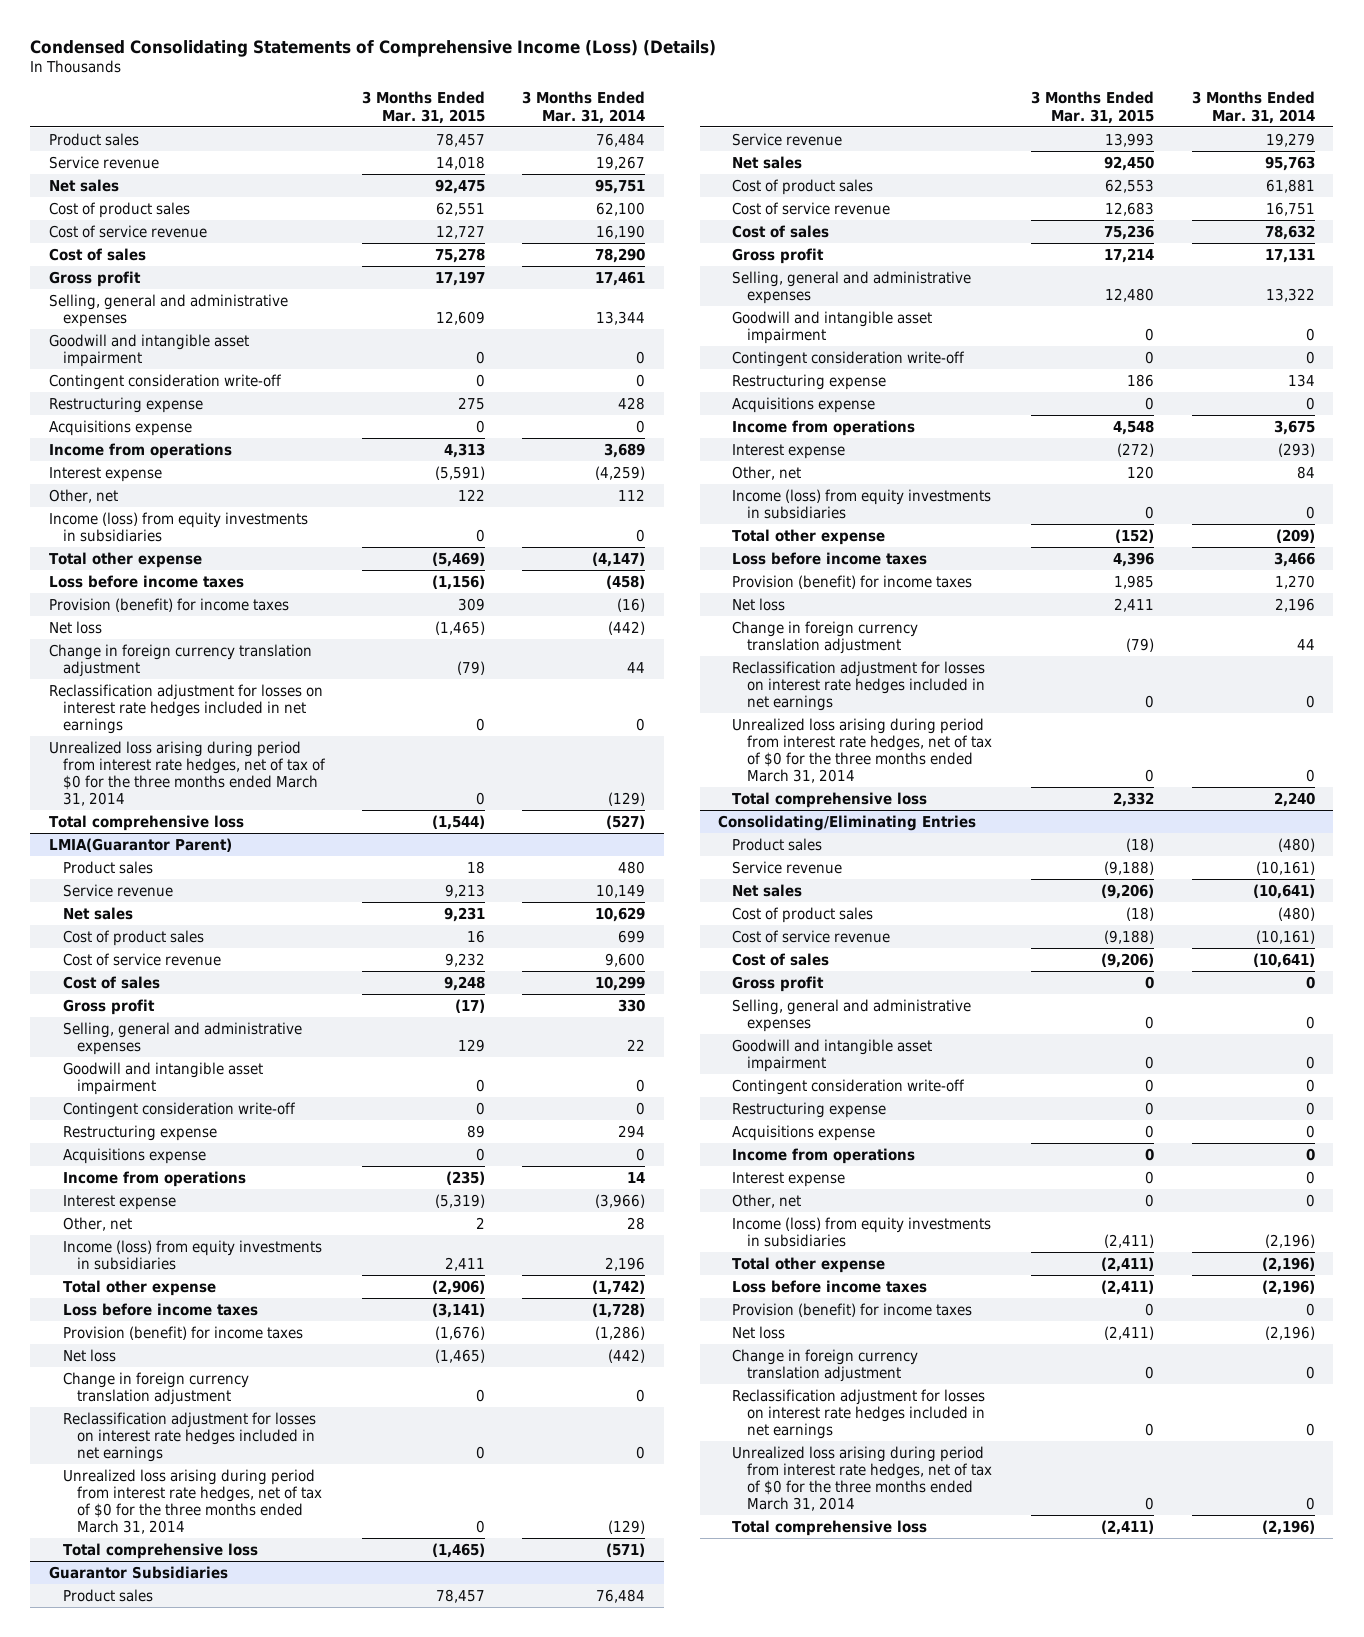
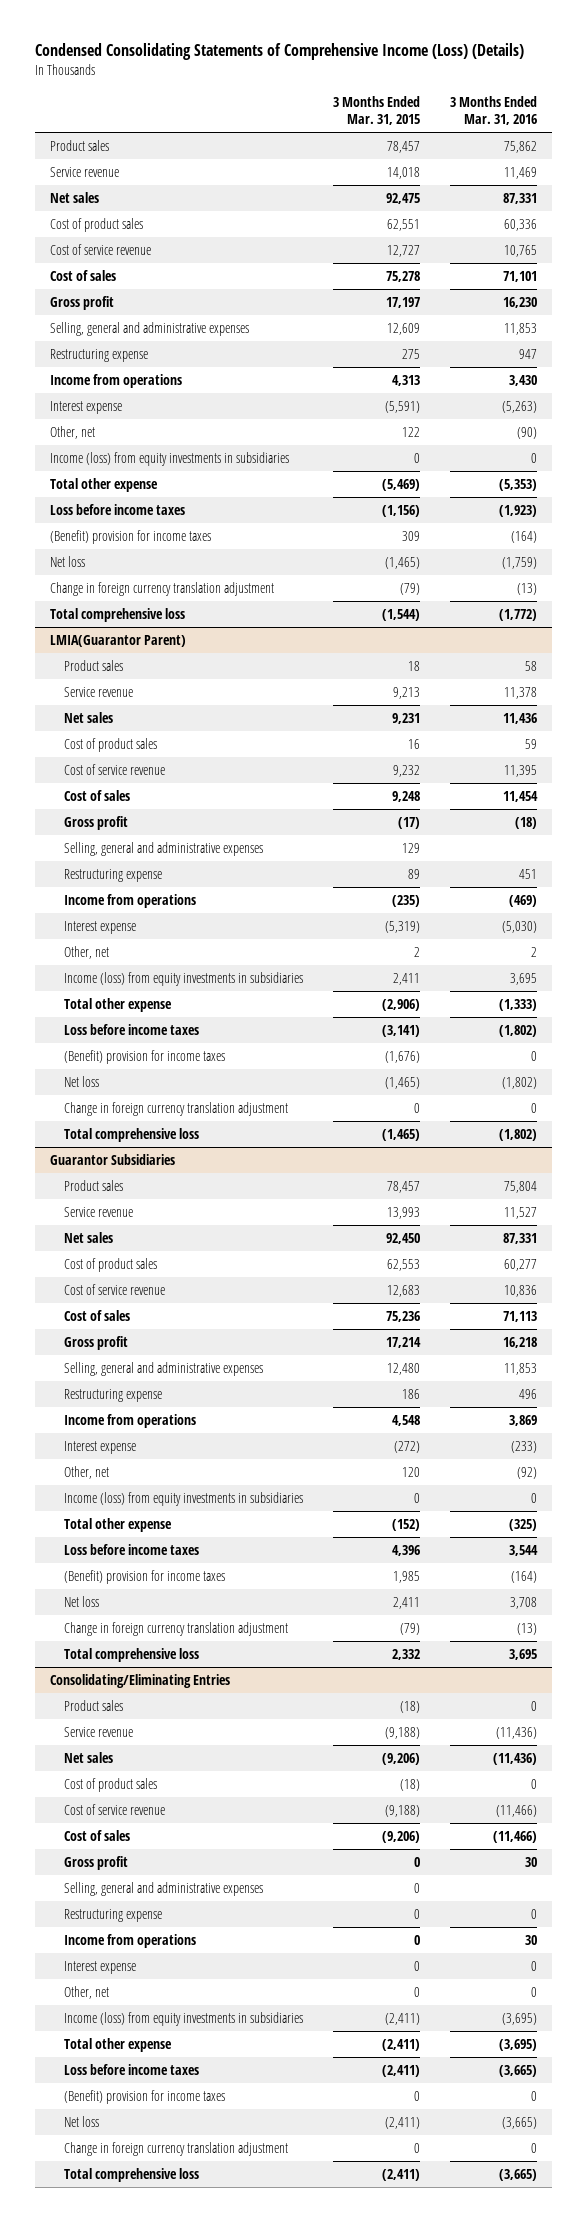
[522,91,646,124] 3 Months Ended Mar. 31, 2014 -> none
none -> [449,95,537,126] 3 Months Ended Mar. 31, 2016
[48,333,249,367] Goodwill and intangible asset impairment -> none
[48,373,282,390] Contingent consideration write-off -> none
[48,419,192,436] Acquisitions expense -> none
[48,597,289,612] Provision (benefit) for income taxes -> [49,529,211,544] (Benefit) provision for income taxes
[48,683,323,735] Reclassification adjustment for losses on interest rate hedges included in net earnings -> none
[48,740,327,807] Unrealized loss arising during period from interest rate hedges, net of tax of $0 for the three months ended March 31, 2014 -> none
[63,1061,264,1095] Goodwill and intangible asset impairment -> none
[63,1101,297,1118] Contingent consideration write-off -> none
[63,1147,207,1164] Acquisitions expense -> none
[63,1325,304,1340] Provision (benefit) for income taxes -> [64,1049,226,1064] (Benefit) provision for income taxes
[63,1411,317,1463] Reclassification adjustment for losses on interest rate hedges included in net earnings -> none
[63,1468,323,1535] Unrealized loss arising during period from interest rate hedges, net of tax of $0 for the three months ended March 31, 2014 -> none
[732,310,933,344] Goodwill and intangible asset impairment -> none
[732,350,966,367] Contingent consideration write-off -> none
[732,396,876,413] Acquisitions expense -> none
[732,574,973,589] Provision (benefit) for income taxes -> [64,1569,226,1584] (Benefit) provision for income taxes
[732,660,986,712] Reclassification adjustment for losses on interest rate hedges included in net earnings -> none
[732,717,992,784] Unrealized loss arising during period from interest rate hedges, net of tax of $0 for the three months ended March 31, 2014 -> none
[732,1038,933,1072] Goodwill and intangible asset impairment -> none
[732,1078,966,1095] Contingent consideration write-off -> none
[732,1124,876,1141] Acquisitions expense -> none
[732,1302,973,1317] Provision (benefit) for income taxes -> [64,2089,226,2104] (Benefit) provision for income taxes
[732,1388,986,1440] Reclassification adjustment for losses on interest rate hedges included in net earnings -> none
[732,1445,992,1512] Unrealized loss arising during period from interest rate hedges, net of tax of $0 for the three months ended March 31, 2014 -> none

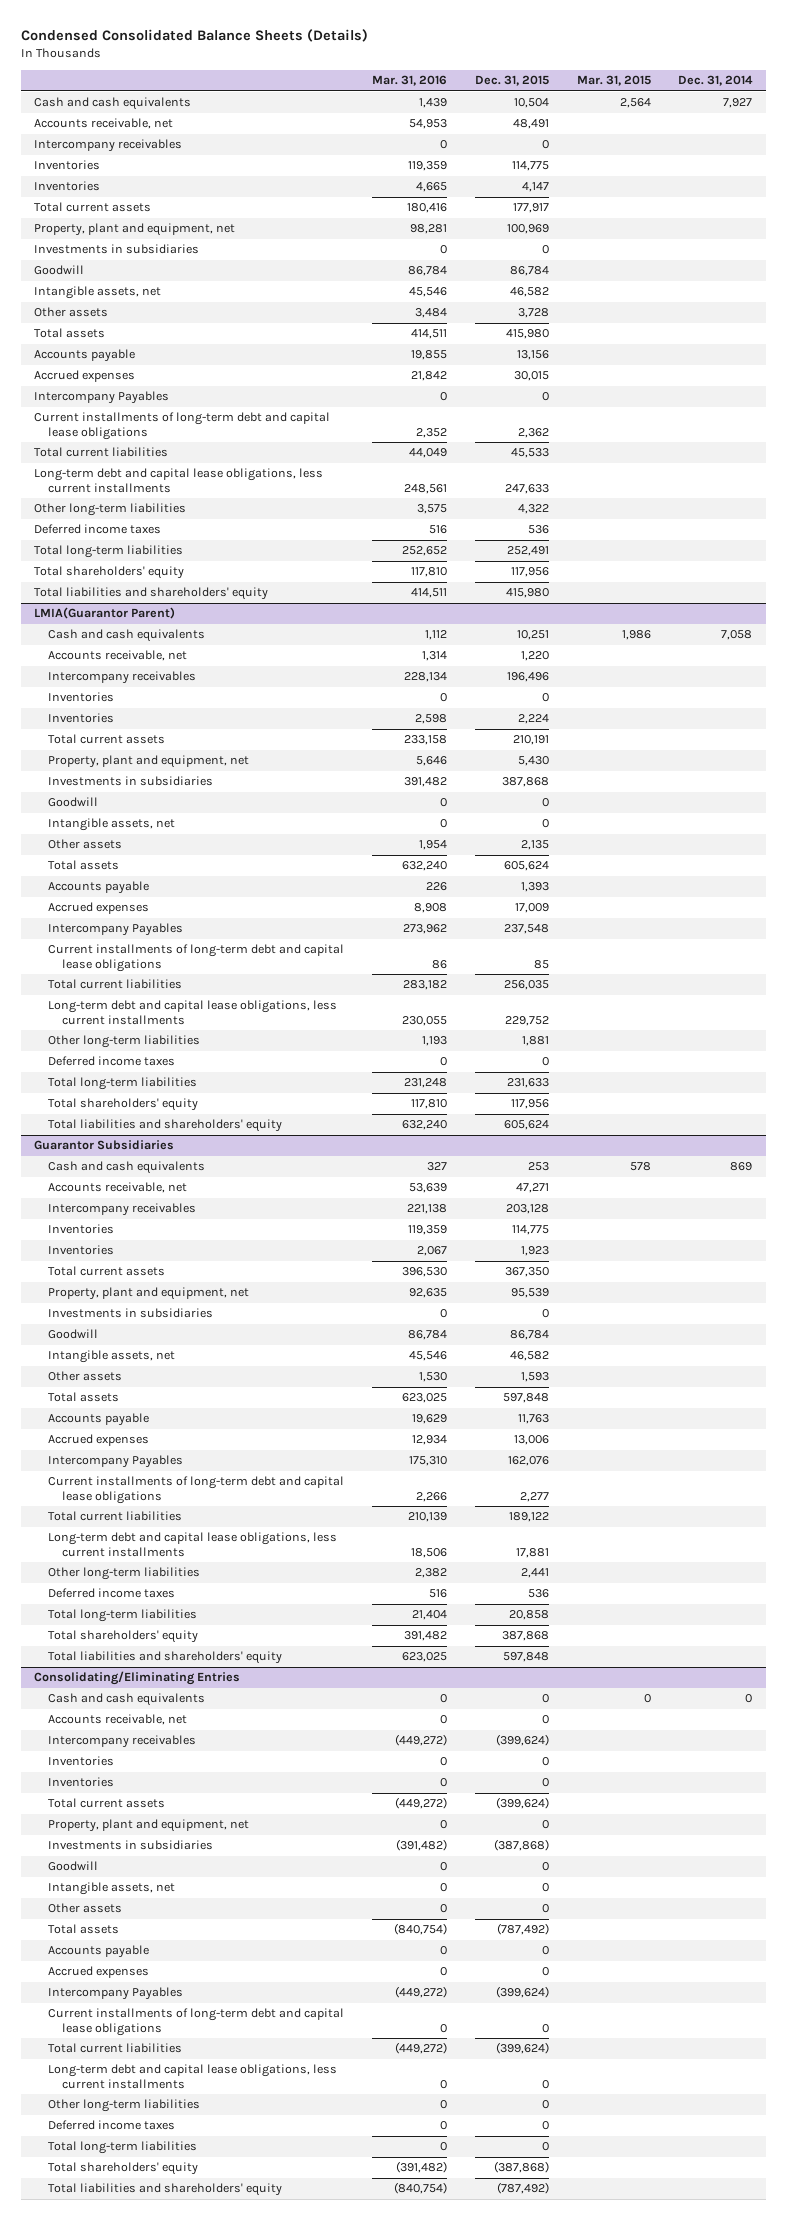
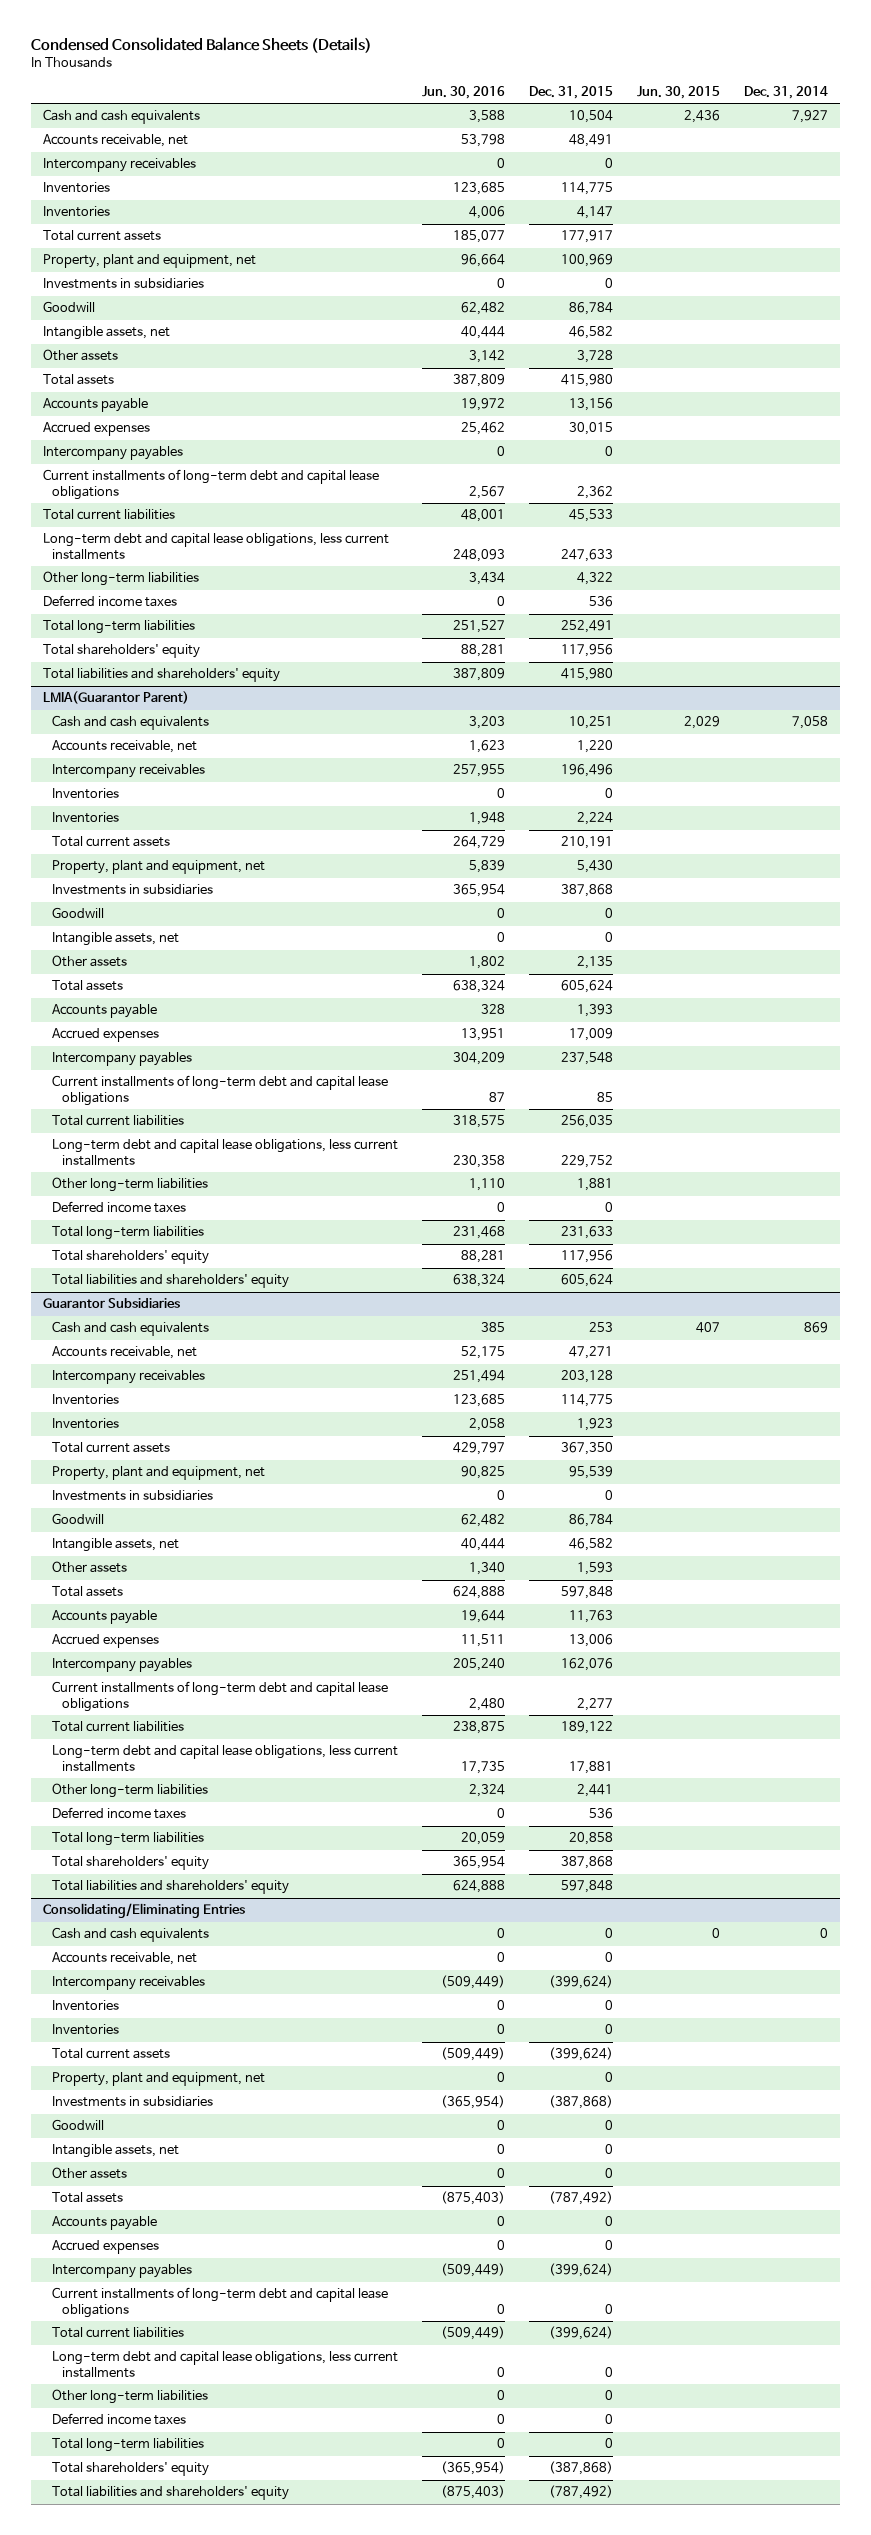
[372,75,448,87] Mar. 31, 2016 -> none
[576,75,651,87] Mar. 31, 2015 -> none
none -> [422,86,506,100] Jun. 30, 2016
none -> [637,86,721,100] Jun. 30, 2015
[34,391,170,405] Intercompany Payables -> [42,446,183,461] Intercompany payables
[48,923,184,937] Intercompany Payables -> [52,1052,193,1067] Intercompany payables
[48,1455,184,1469] Intercompany Payables -> [52,1658,193,1673] Intercompany payables
[48,1987,184,2001] Intercompany Payables -> [52,2264,193,2279] Intercompany payables

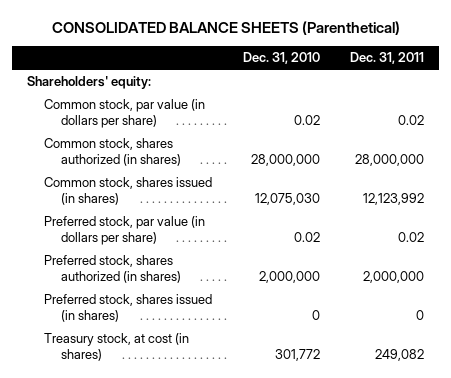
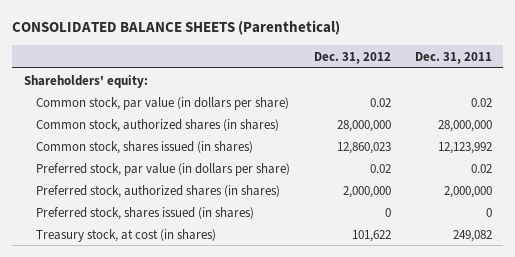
[242,52,320,65] Dec. 31, 2010 -> none
none -> [313,51,391,64] Dec. 31, 2012
[44,138,182,167] Common stock, shares authorized (in shares) -> [35,118,279,132] Common stock, authorized shares (in shares)
[44,255,182,284] Preferred stock, shares authorized (in shares) -> [35,184,280,198] Preferred stock, authorized shares (in shares)

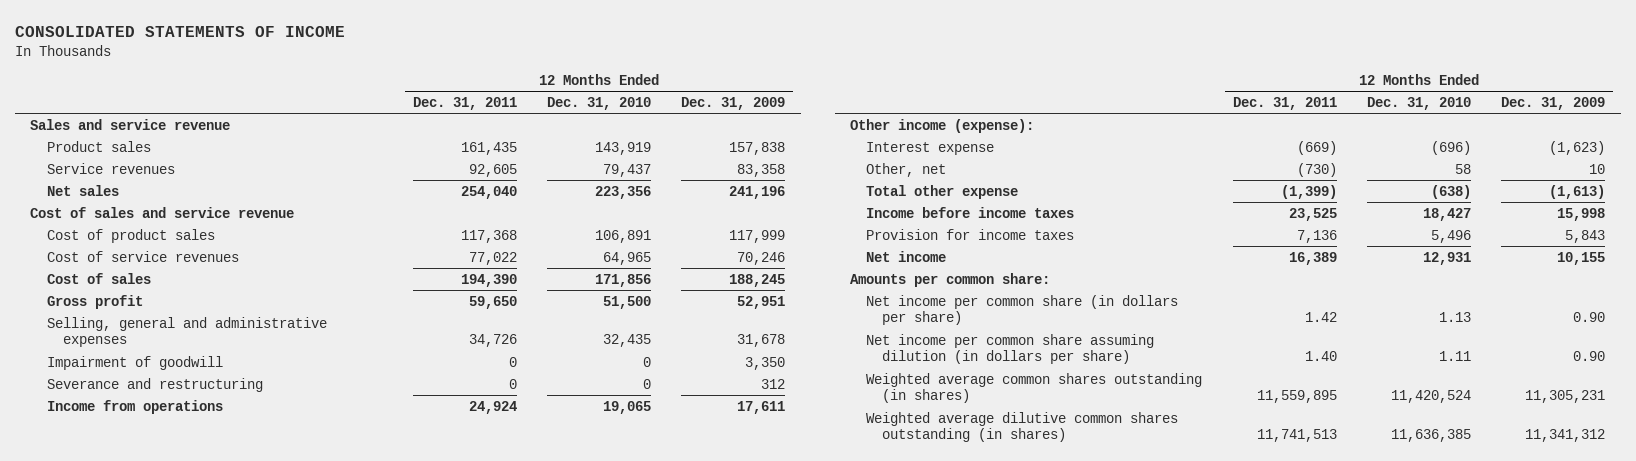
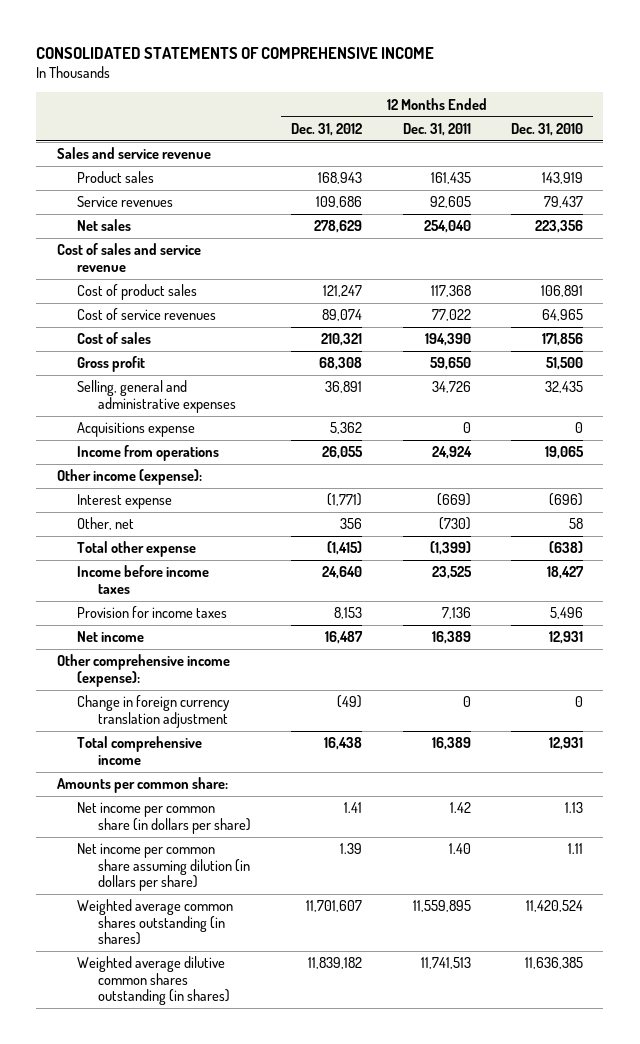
[15,25,346,37] CONSOLIDATED STATEMENTS OF INCOME -> [36,46,435,59] CONSOLIDATED STATEMENTS OF COMPREHENSIVE INCOME
[681,97,786,111] Dec. 31, 2009 -> none
none -> [291,122,363,136] Dec. 31, 2012
[46,355,223,370] Impairment of goodwill -> none
[46,377,263,392] Severance and restructuring -> none
none -> [77,422,196,438] Acquisitions expense
none -> [56,654,230,687] Other comprehensive income (expense):
none -> [77,695,231,728] Change in foreign currency translation adjustment
none -> [77,736,203,765] Total comprehensive income

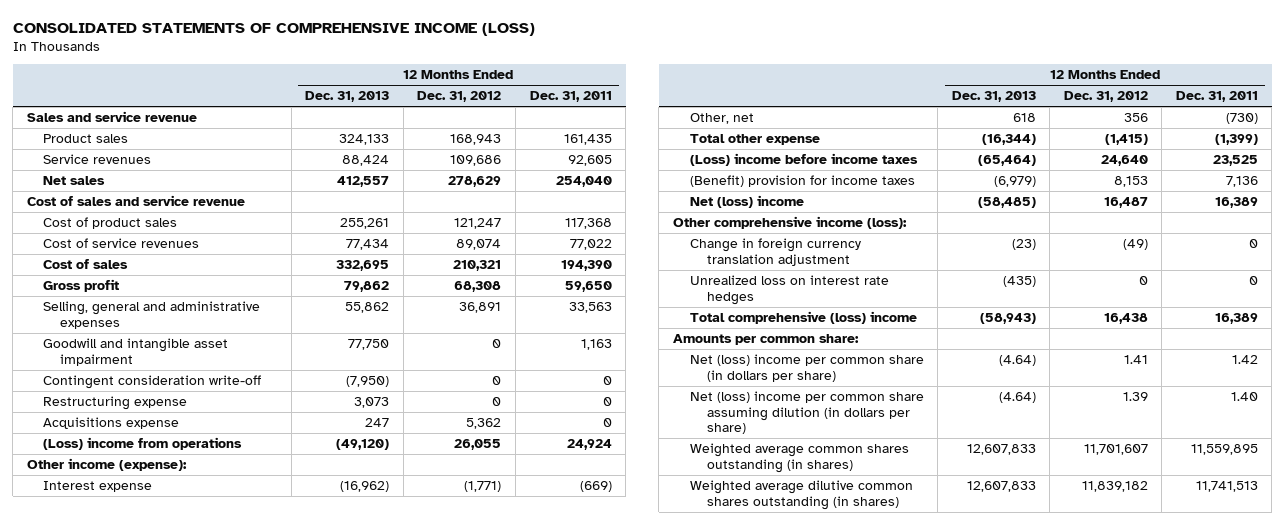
[36,46,435,59] CONSOLIDATED STATEMENTS OF COMPREHENSIVE INCOME -> [12,23,535,37] CONSOLIDATED STATEMENTS OF COMPREHENSIVE INCOME (LOSS)
[511,122,584,136] Dec. 31, 2010 -> none
none -> [305,91,390,103] Dec. 31, 2013
[431,381,471,394] 34,726 -> [568,302,612,314] 33,563
none -> [43,338,229,366] Goodwill and intangible asset impairment
none -> [43,375,262,390] Contingent consideration write-off
none -> [43,396,188,411] Restructuring expense
[77,445,220,462] Income from operations -> [43,437,243,451] (Loss) income from operations
[77,565,210,594] Income before income taxes -> [689,153,918,167] (Loss) income before income taxes
[77,606,228,619] Provision for income taxes -> [689,175,915,188] (Benefit) provision for income taxes
[77,631,145,643] Net income -> [689,195,804,209] Net (loss) income
[56,654,230,687] Other comprehensive income (expense): -> [672,216,907,230] Other comprehensive income (loss):
none -> [689,275,889,305] Unrealized loss on interest rate hedges
[77,736,203,765] Total comprehensive income -> [689,311,917,325] Total comprehensive (loss) income
[77,802,251,834] Net income per common share (in dollars per share) -> [689,354,924,382] Net (loss) income per common share (in dollars per share)
[77,843,250,892] Net income per common share assuming dilution (in dollars per share) -> [689,391,924,435] Net (loss) income per common share assuming dilution (in dollars per share)

